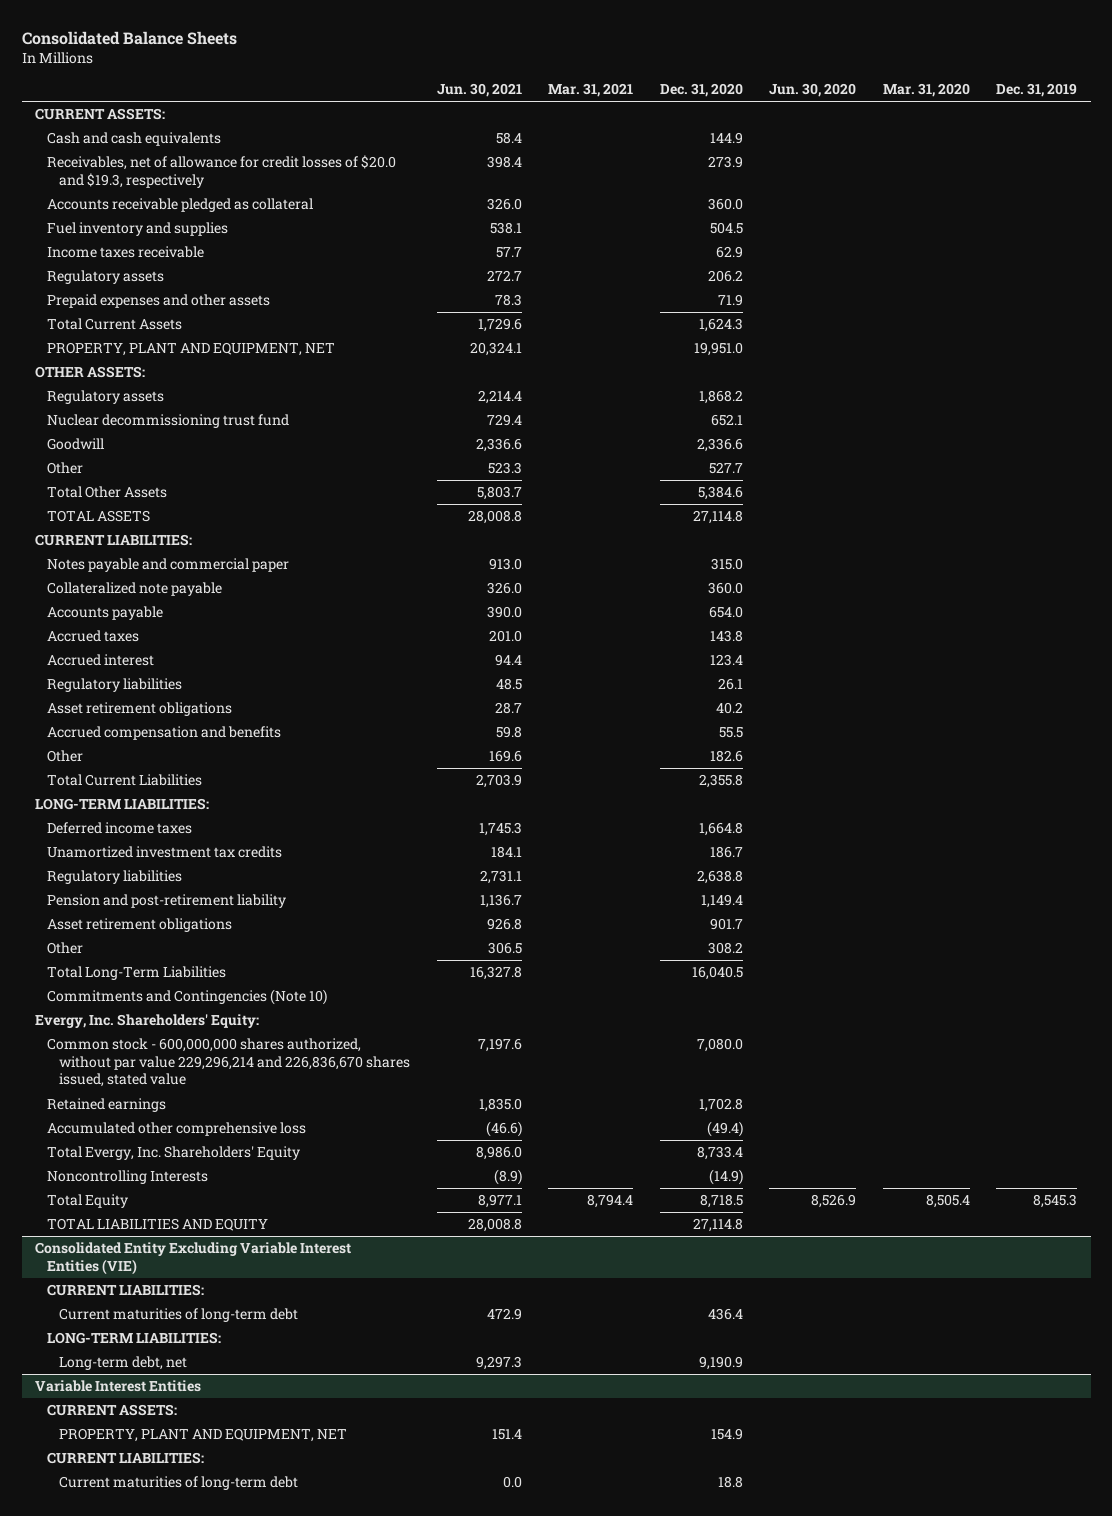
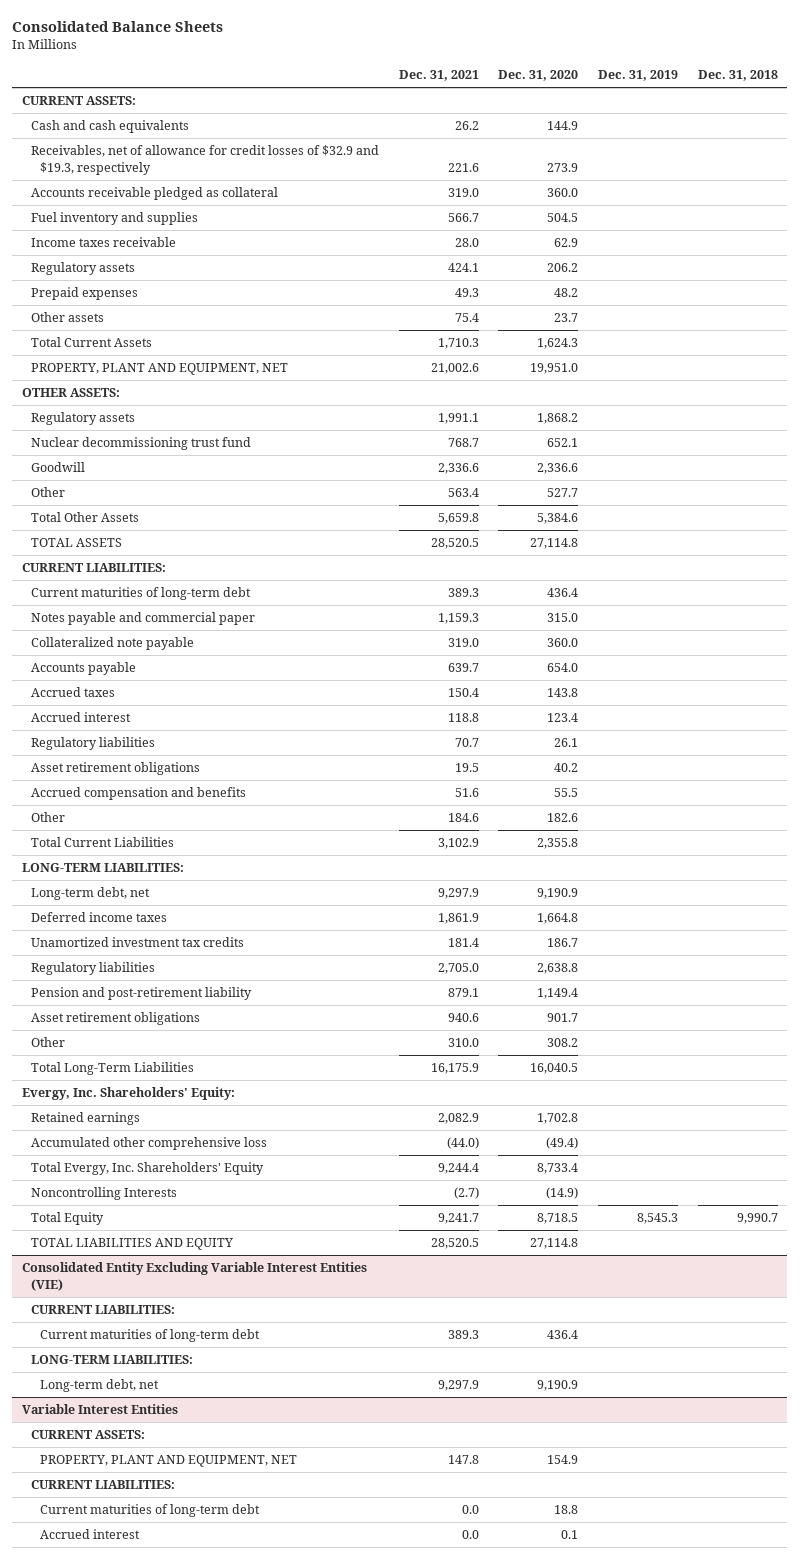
[436,82,522,97] Jun. 30, 2021 -> none
[548,82,634,97] Mar. 31, 2021 -> none
[769,82,857,97] Jun. 30, 2020 -> none
[882,82,970,97] Mar. 31, 2020 -> none
none -> [398,70,479,82] Dec. 31, 2021
none -> [697,70,778,82] Dec. 31, 2018
[47,155,397,188] Receivables, net of allowance for credit losses of $20.0 and $19.3, respectively -> [31,145,380,175] Receivables, net of allowance for credit losses of $32.9 and $19.3, respectively
[47,294,271,309] Prepaid expenses and other assets -> [31,287,139,301] Prepaid expenses
[717,294,743,307] 71.9 -> [554,288,579,298] 48.2
none -> [31,312,105,323] Other assets
none -> [31,587,252,601] Current maturities of long-term debt
none -> [31,887,151,901] Long-term debt, net
[47,989,328,1006] Commitments and Contingencies (Note 10) -> none
[47,1038,411,1088] Common stock - 600,000,000 shares authorized, without par value 229,296,214 and 226,836,670 shares issued, stated value -> none
none -> [40,1529,141,1540] Accrued interest

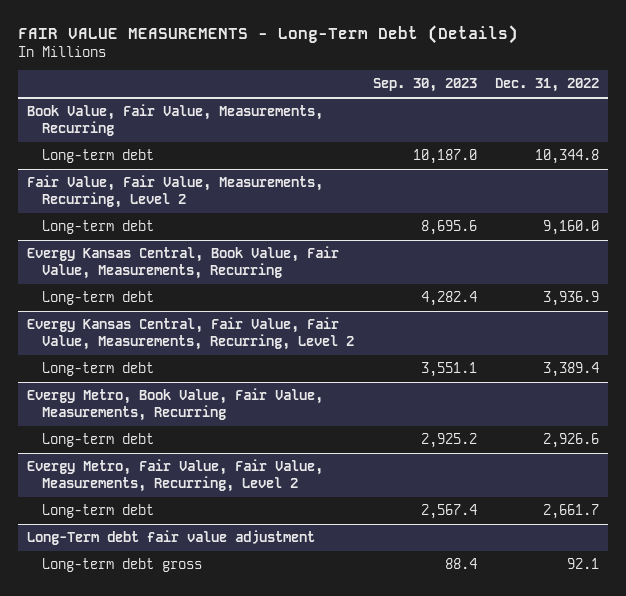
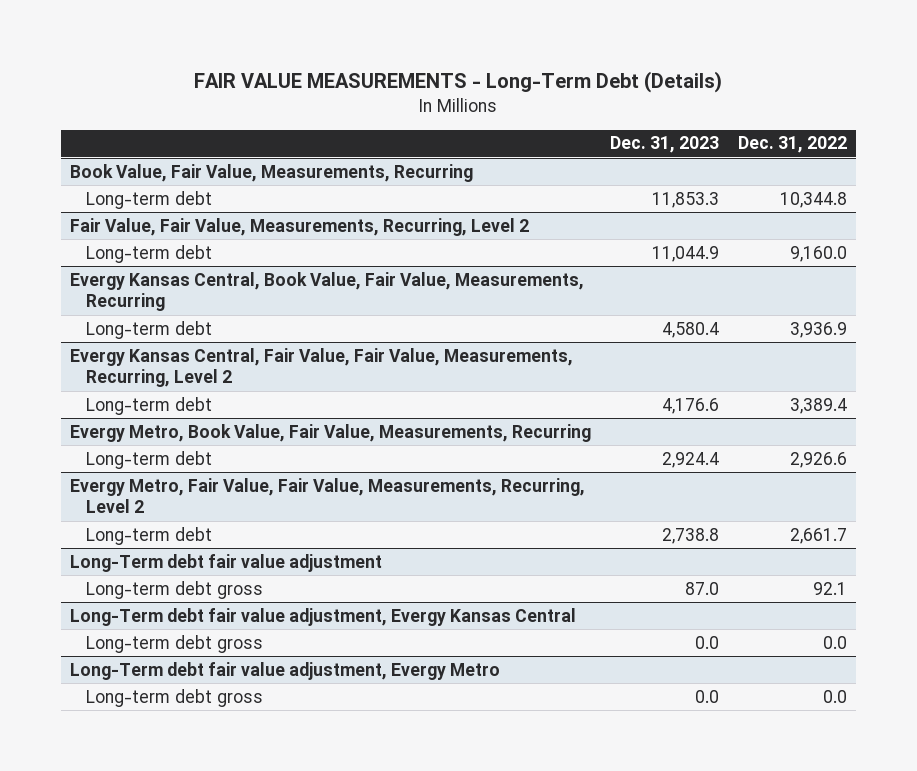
[372,78,477,93] Sep. 30, 2023 -> none
none -> [609,136,719,154] Dec. 31, 2023
none -> [70,607,577,626] Long-Term debt fair value adjustment, Evergy Kansas Central
none -> [85,634,263,653] Long-term debt gross
none -> [70,661,501,680] Long-Term debt fair value adjustment, Evergy Metro
none -> [85,688,263,707] Long-term debt gross

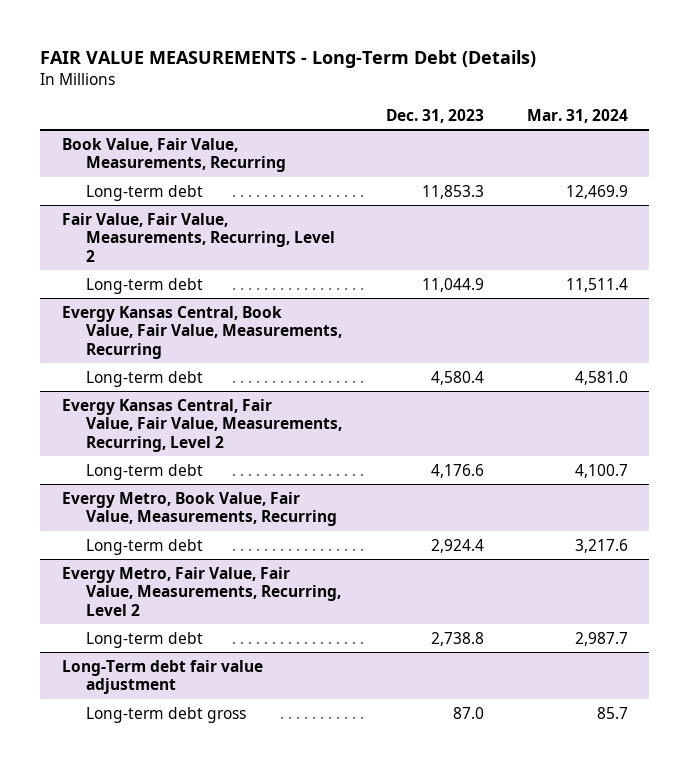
[737,136,847,154] Dec. 31, 2022 -> none
none -> [526,108,628,123] Mar. 31, 2024
[70,607,577,626] Long-Term debt fair value adjustment, Evergy Kansas Central -> none
[85,634,263,653] Long-term debt gross -> none
[70,661,501,680] Long-Term debt fair value adjustment, Evergy Metro -> none
[85,688,263,707] Long-term debt gross -> none

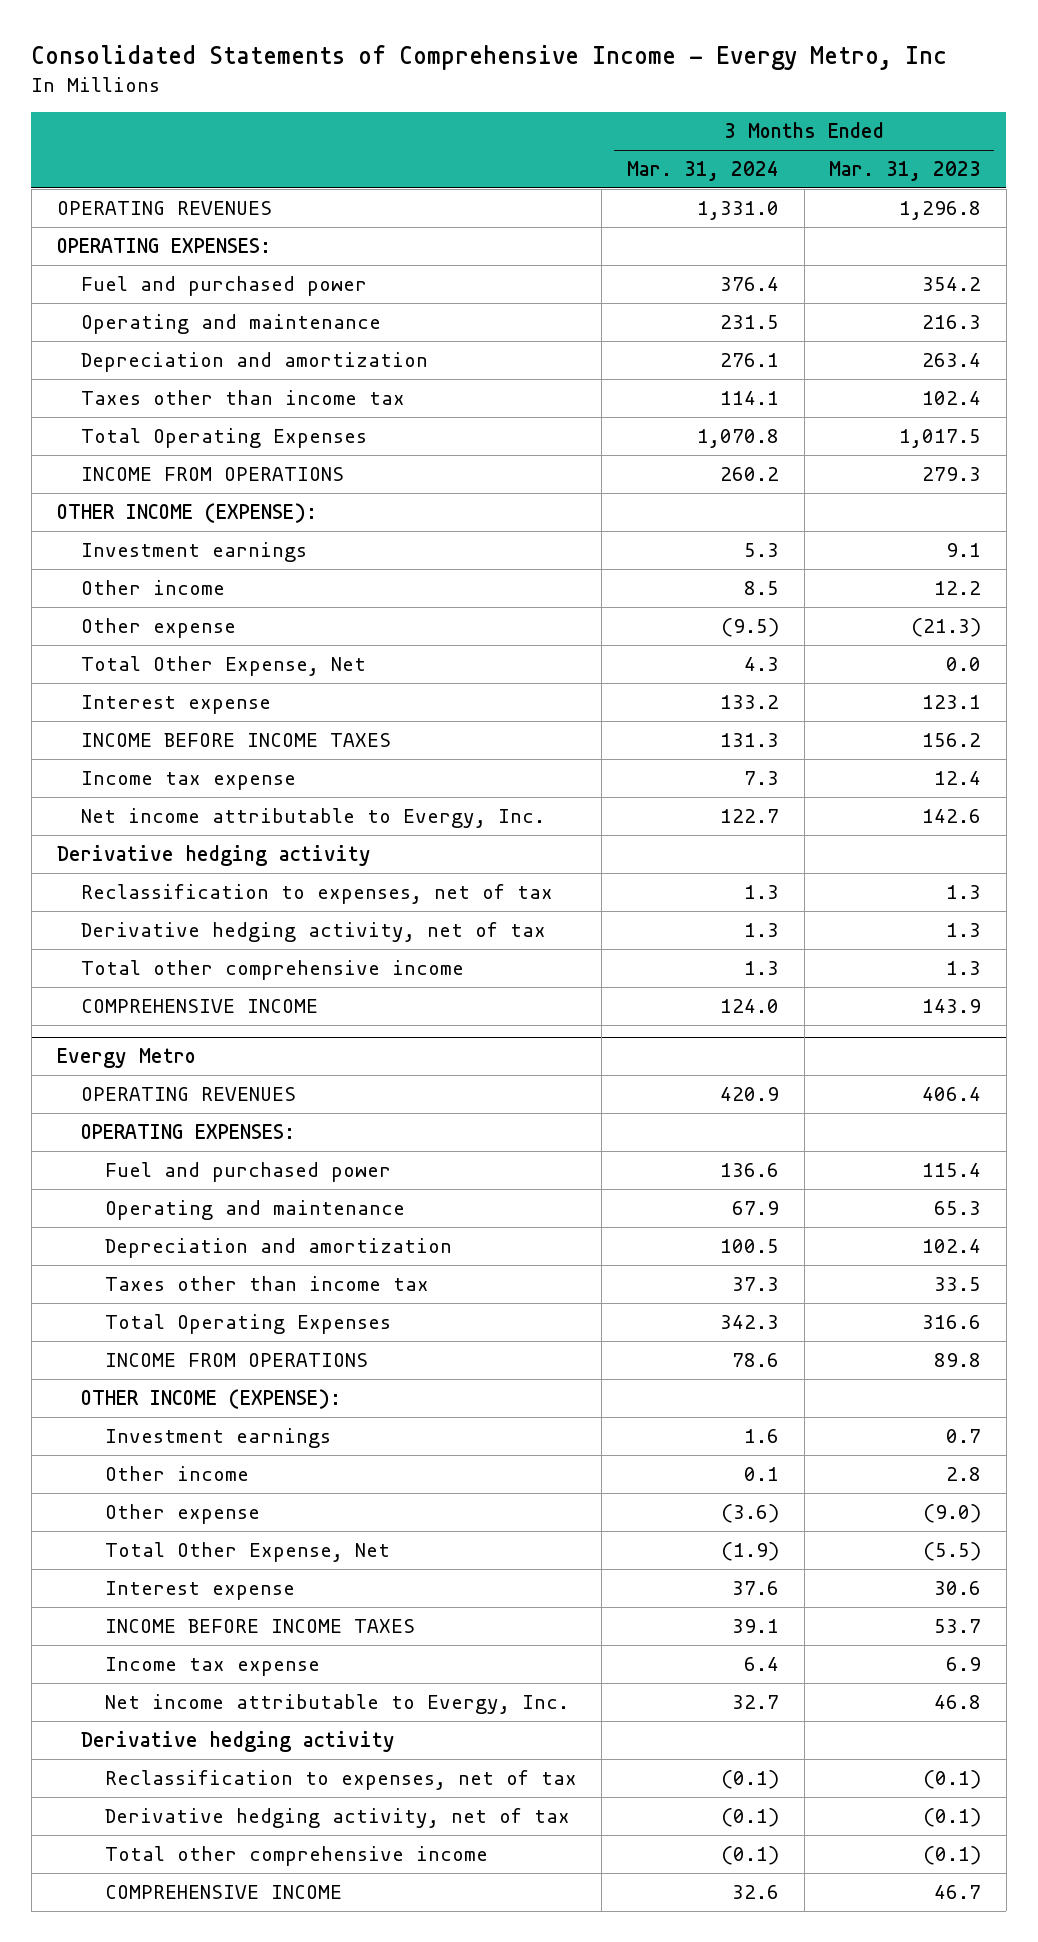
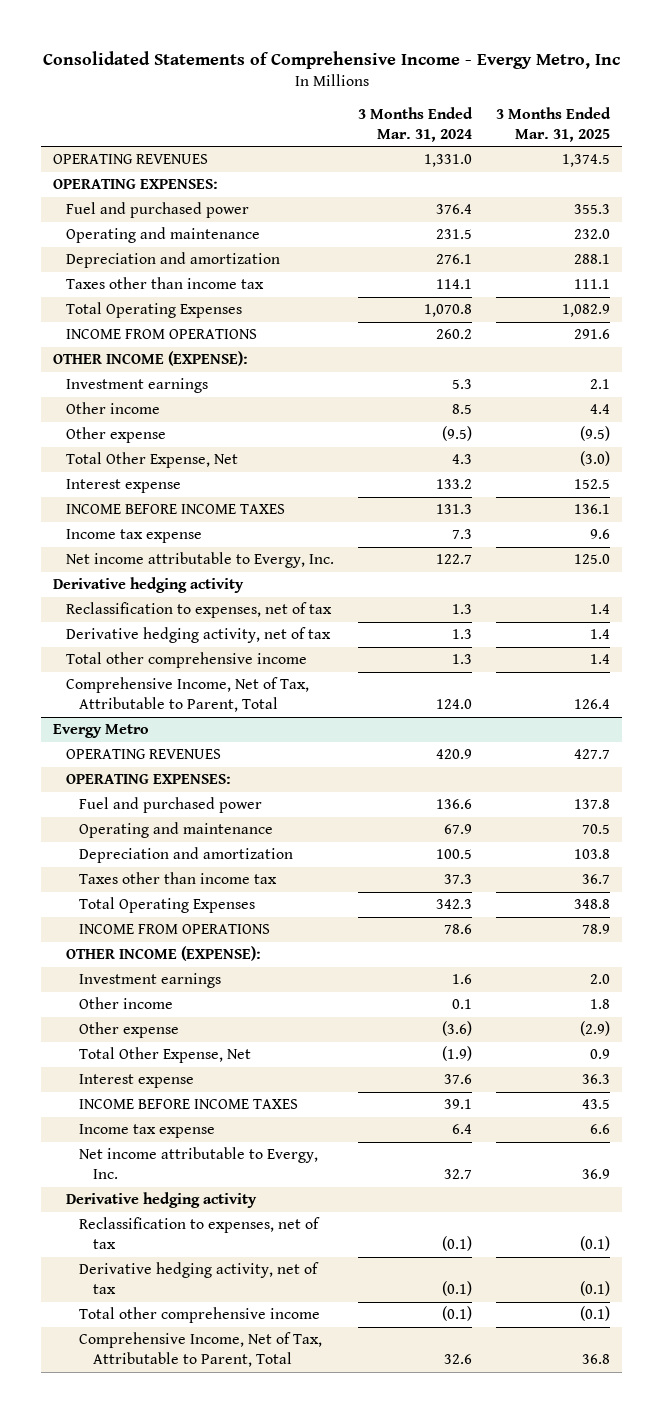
[829,161,982,182] Mar. 31, 2023 -> none
none -> [496,107,612,142] 3 Months Ended Mar. 31, 2025
[80,999,318,1014] COMPREHENSIVE INCOME -> [66,677,310,712] Comprehensive Income, Net of Tax, Attributable to Parent, Total
[104,1885,342,1900] COMPREHENSIVE INCOME -> [79,1332,323,1367] Comprehensive Income, Net of Tax, Attributable to Parent, Total

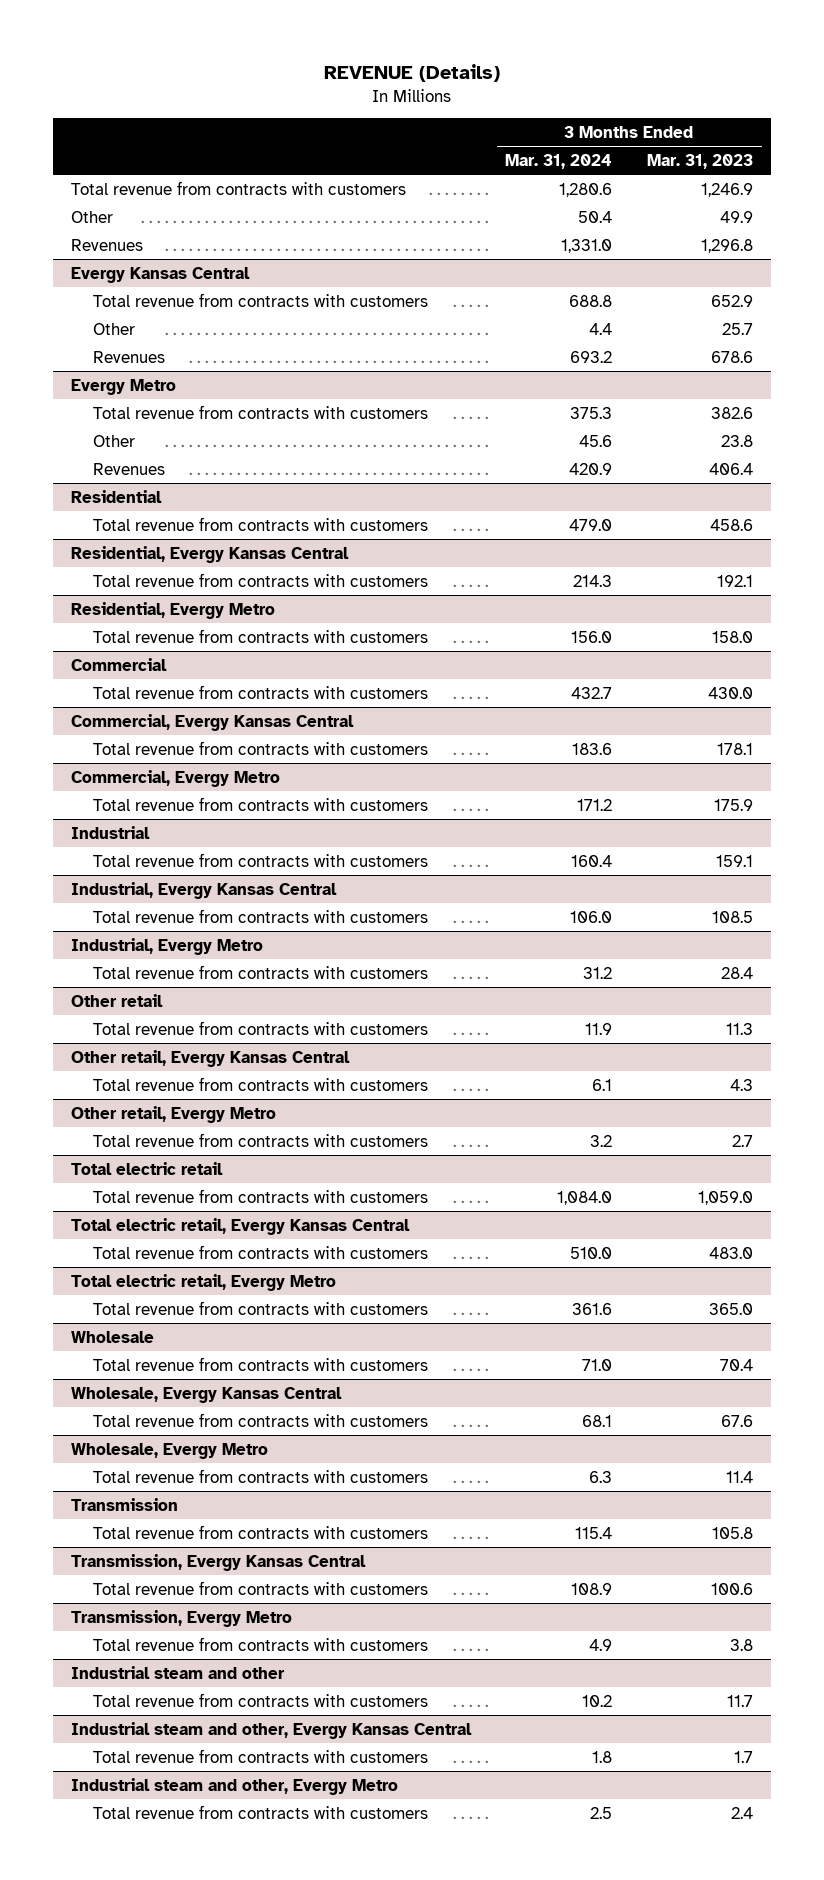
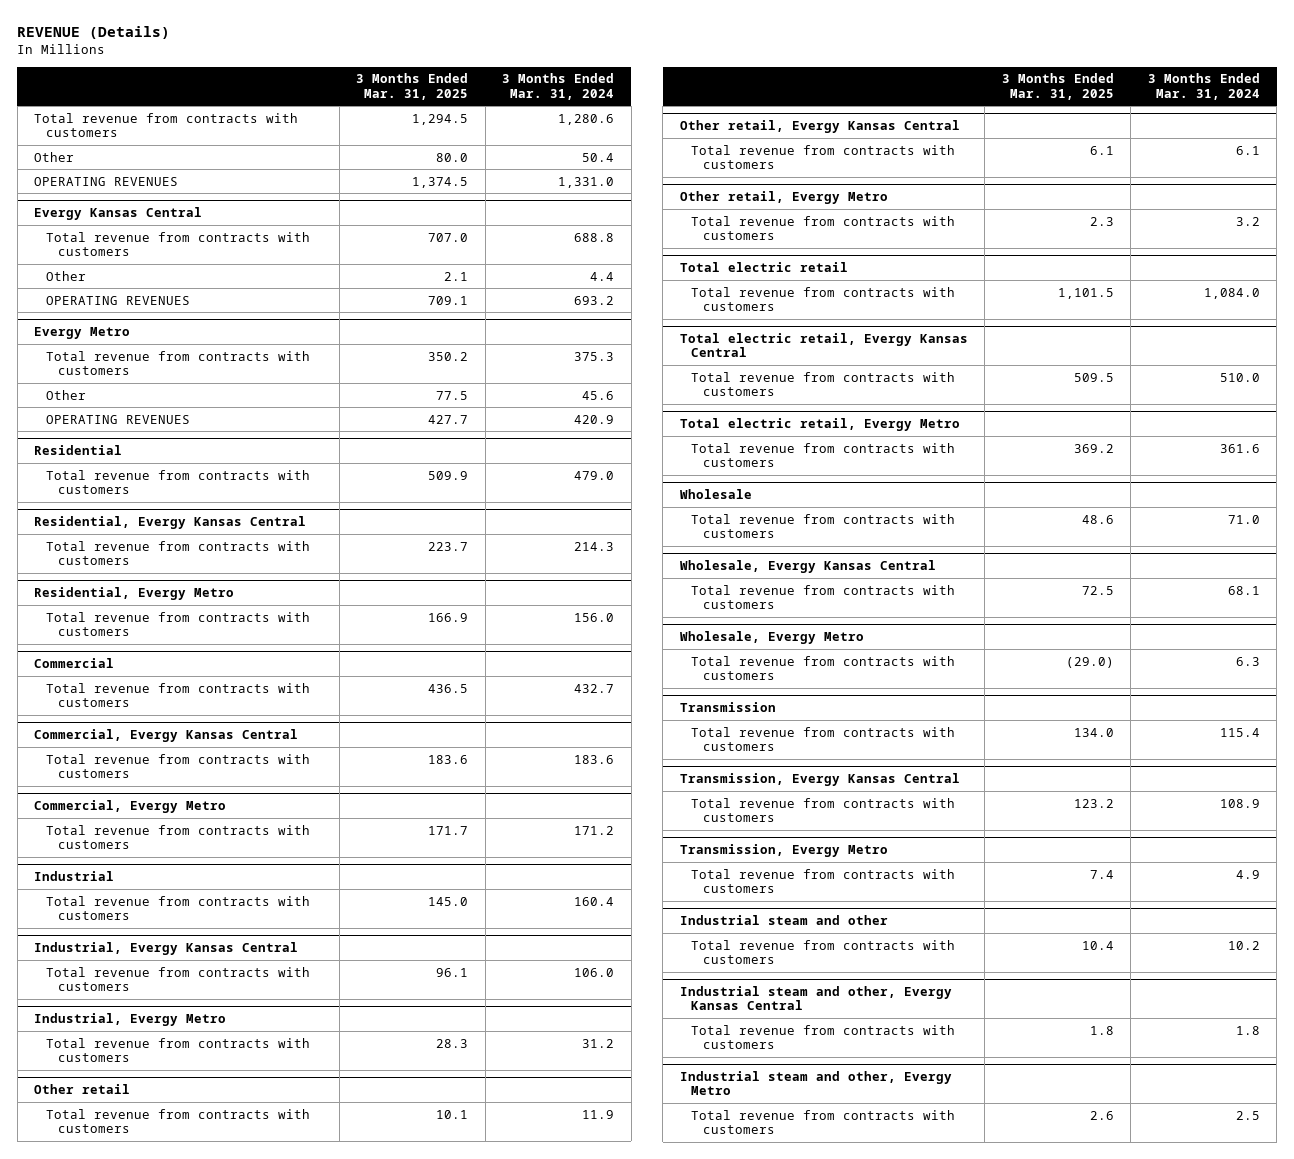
[647,153,754,169] Mar. 31, 2023 -> none
none -> [356,73,469,100] 3 Months Ended Mar. 31, 2025
[70,238,143,251] Revenues -> [34,176,179,186] OPERATING REVENUES
[93,350,166,363] Revenues -> [46,295,191,305] OPERATING REVENUES
[93,462,166,475] Revenues -> [46,414,191,424] OPERATING REVENUES

